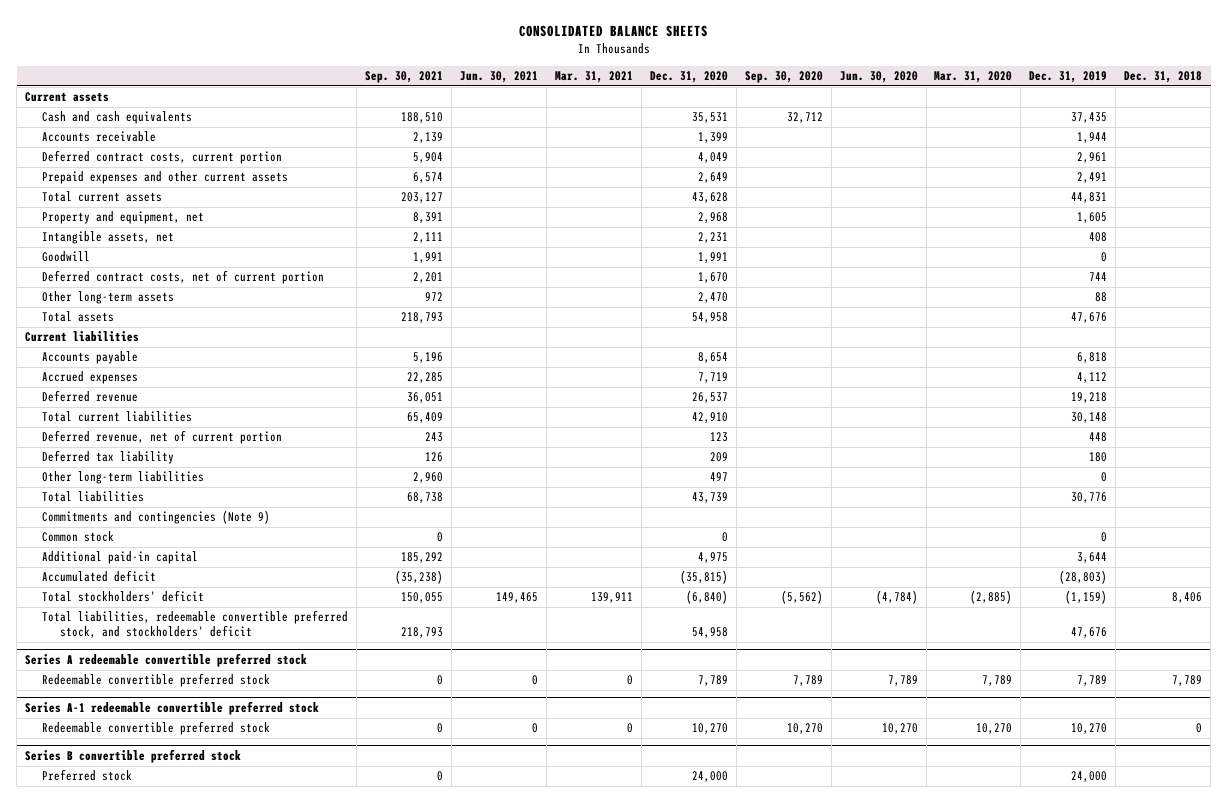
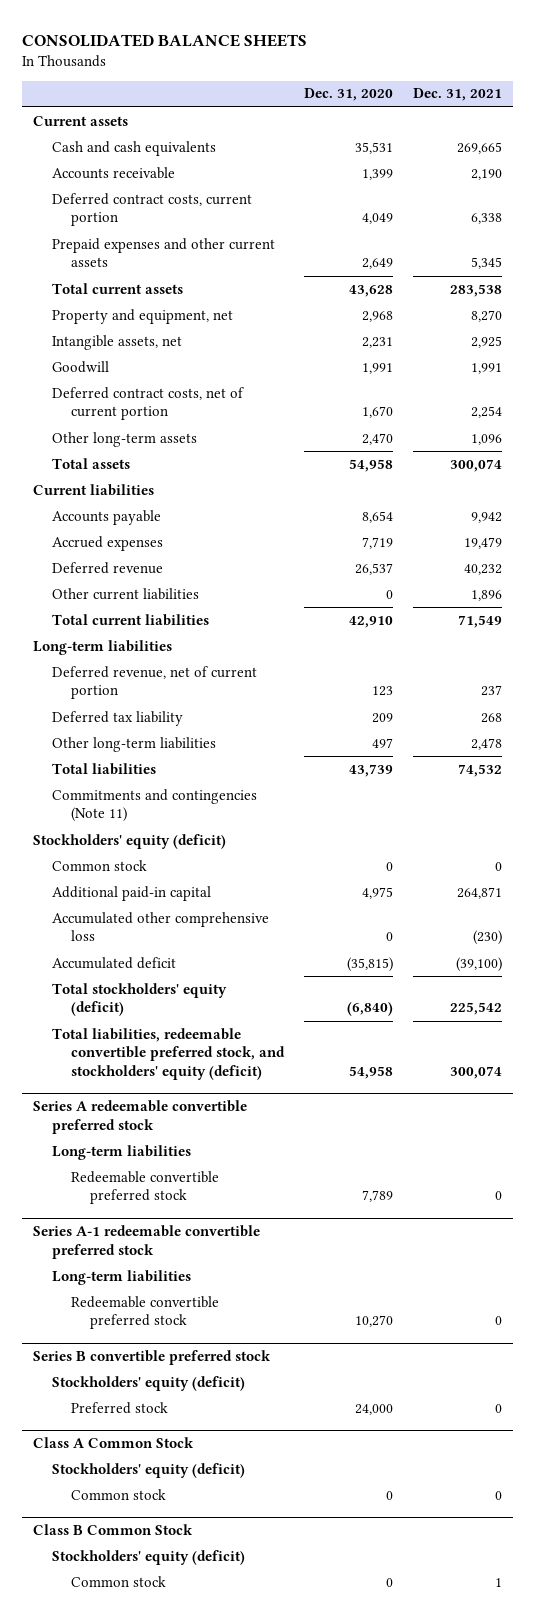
[365,71,444,84] Sep. 30, 2021 -> none
[460,71,539,84] Jun. 30, 2021 -> none
[555,71,634,84] Mar. 31, 2021 -> none
[744,71,823,84] Sep. 30, 2020 -> none
[839,71,918,84] Jun. 30, 2020 -> none
[934,71,1013,84] Mar. 31, 2020 -> none
[1029,71,1108,84] Dec. 31, 2019 -> none
[1124,71,1203,84] Dec. 31, 2018 -> none
none -> [413,88,503,102] Dec. 31, 2021
none -> [51,587,199,600] Other current liabilities
none -> [32,639,172,655] Long-term liabilities
[42,510,271,525] Commitments and contingencies (Note 9) -> [51,788,257,823] Commitments and contingencies (Note 11)
none -> [32,833,226,849] Stockholders' equity (deficit)
none -> [51,911,269,942] Accumulated other comprehensive loss
[42,590,205,603] Total stockholders' deficit -> [51,982,227,1017] Total stockholders' equity (deficit)
[42,610,349,639] Total liabilities, redeemable convertible preferred stock, and stockholders' deficit -> [51,1027,285,1080] Total liabilities, redeemable convertible preferred stock, and stockholders' equity (deficit)
none -> [51,1144,191,1160] Long-term liabilities
none -> [51,1269,191,1285] Long-term liabilities
none -> [51,1375,245,1391] Stockholders' equity (deficit)
none -> [32,1437,194,1449] Class A Common Stock
none -> [51,1462,245,1478] Stockholders' equity (deficit)
none -> [70,1488,166,1500] Common stock
none -> [32,1524,193,1536] Class B Common Stock
none -> [51,1549,245,1565] Stockholders' equity (deficit)
none -> [70,1575,166,1587] Common stock

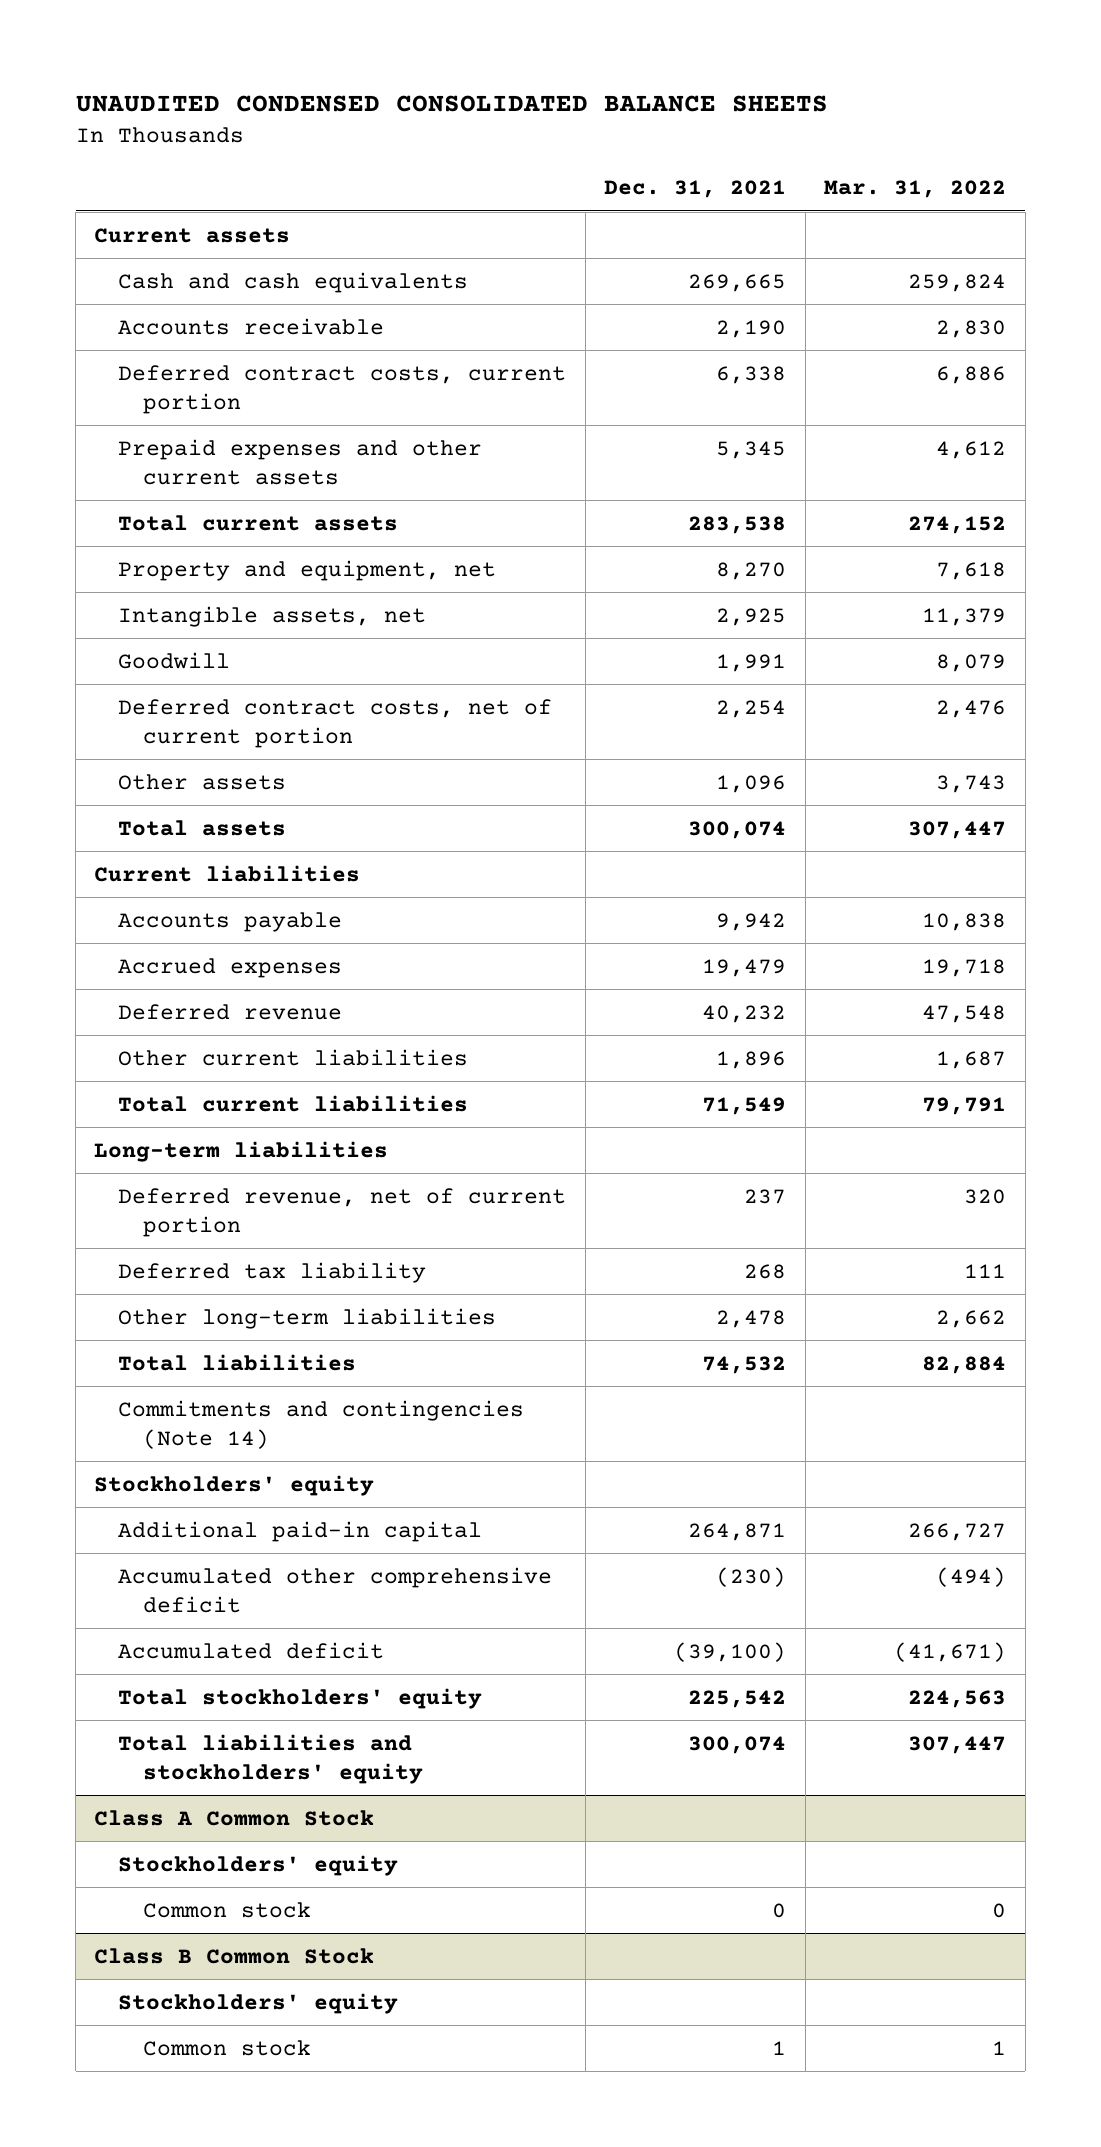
[22,33,308,47] CONSOLIDATED BALANCE SHEETS -> [75,94,828,112] UNAUDITED CONDENSED CONSOLIDATED BALANCE SHEETS
[304,88,394,102] Dec. 31, 2020 -> none
none -> [824,180,1007,199] Mar. 31, 2022
[51,431,197,447] Other long-term assets -> [118,773,287,790] Other assets
[51,859,147,871] Common stock -> none
[51,788,257,823] Commitments and contingencies (Note 11) -> [118,1399,525,1449] Commitments and contingencies (Note 14)
[32,833,226,849] Stockholders' equity (deficit) -> [94,1474,375,1496] Stockholders' equity
[51,911,269,942] Accumulated other comprehensive loss -> [118,1566,553,1613] Accumulated other comprehensive deficit
[32,1100,247,1134] Series A redeemable convertible preferred stock -> none
[51,1144,191,1160] Long-term liabilities -> none
[70,1170,219,1205] Redeemable convertible preferred stock -> none
[32,1225,260,1259] Series A-1 redeemable convertible preferred stock -> none
[51,1269,191,1285] Long-term liabilities -> none
[70,1295,219,1330] Redeemable convertible preferred stock -> none
[32,1350,271,1366] Series B convertible preferred stock -> none
[51,1375,245,1391] Stockholders' equity (deficit) -> none
[70,1401,168,1414] Preferred stock -> none
[51,982,227,1017] Total stockholders' equity (deficit) -> [118,1687,483,1709] Total stockholders' equity
[51,1027,285,1080] Total liabilities, redeemable convertible preferred stock, and stockholders' equity (deficit) -> [118,1733,423,1784] Total liabilities and stockholders' equity
[51,1462,245,1478] Stockholders' equity (deficit) -> [118,1854,399,1876] Stockholders' equity
[51,1549,245,1565] Stockholders' equity (deficit) -> [118,1992,399,2014] Stockholders' equity

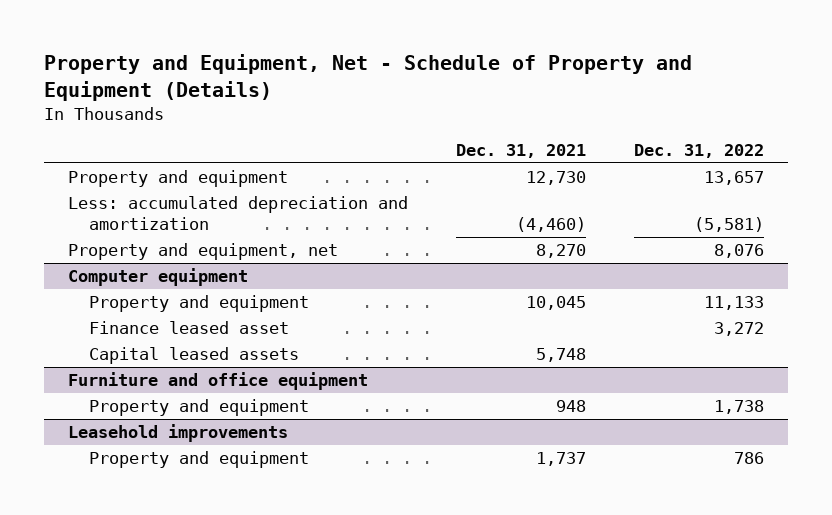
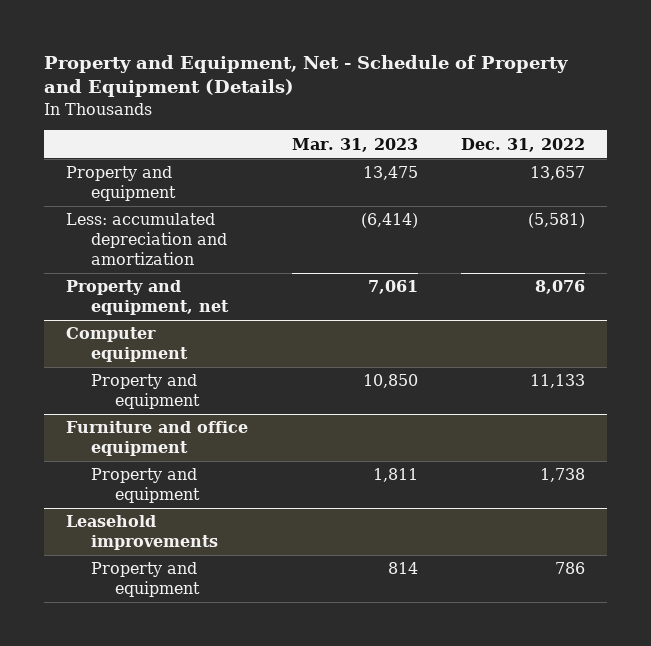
[455,144,586,159] Dec. 31, 2021 -> none
none -> [291,137,418,152] Mar. 31, 2023
[88,321,289,335] Finance leased asset -> none
[88,347,299,365] Capital leased assets -> none

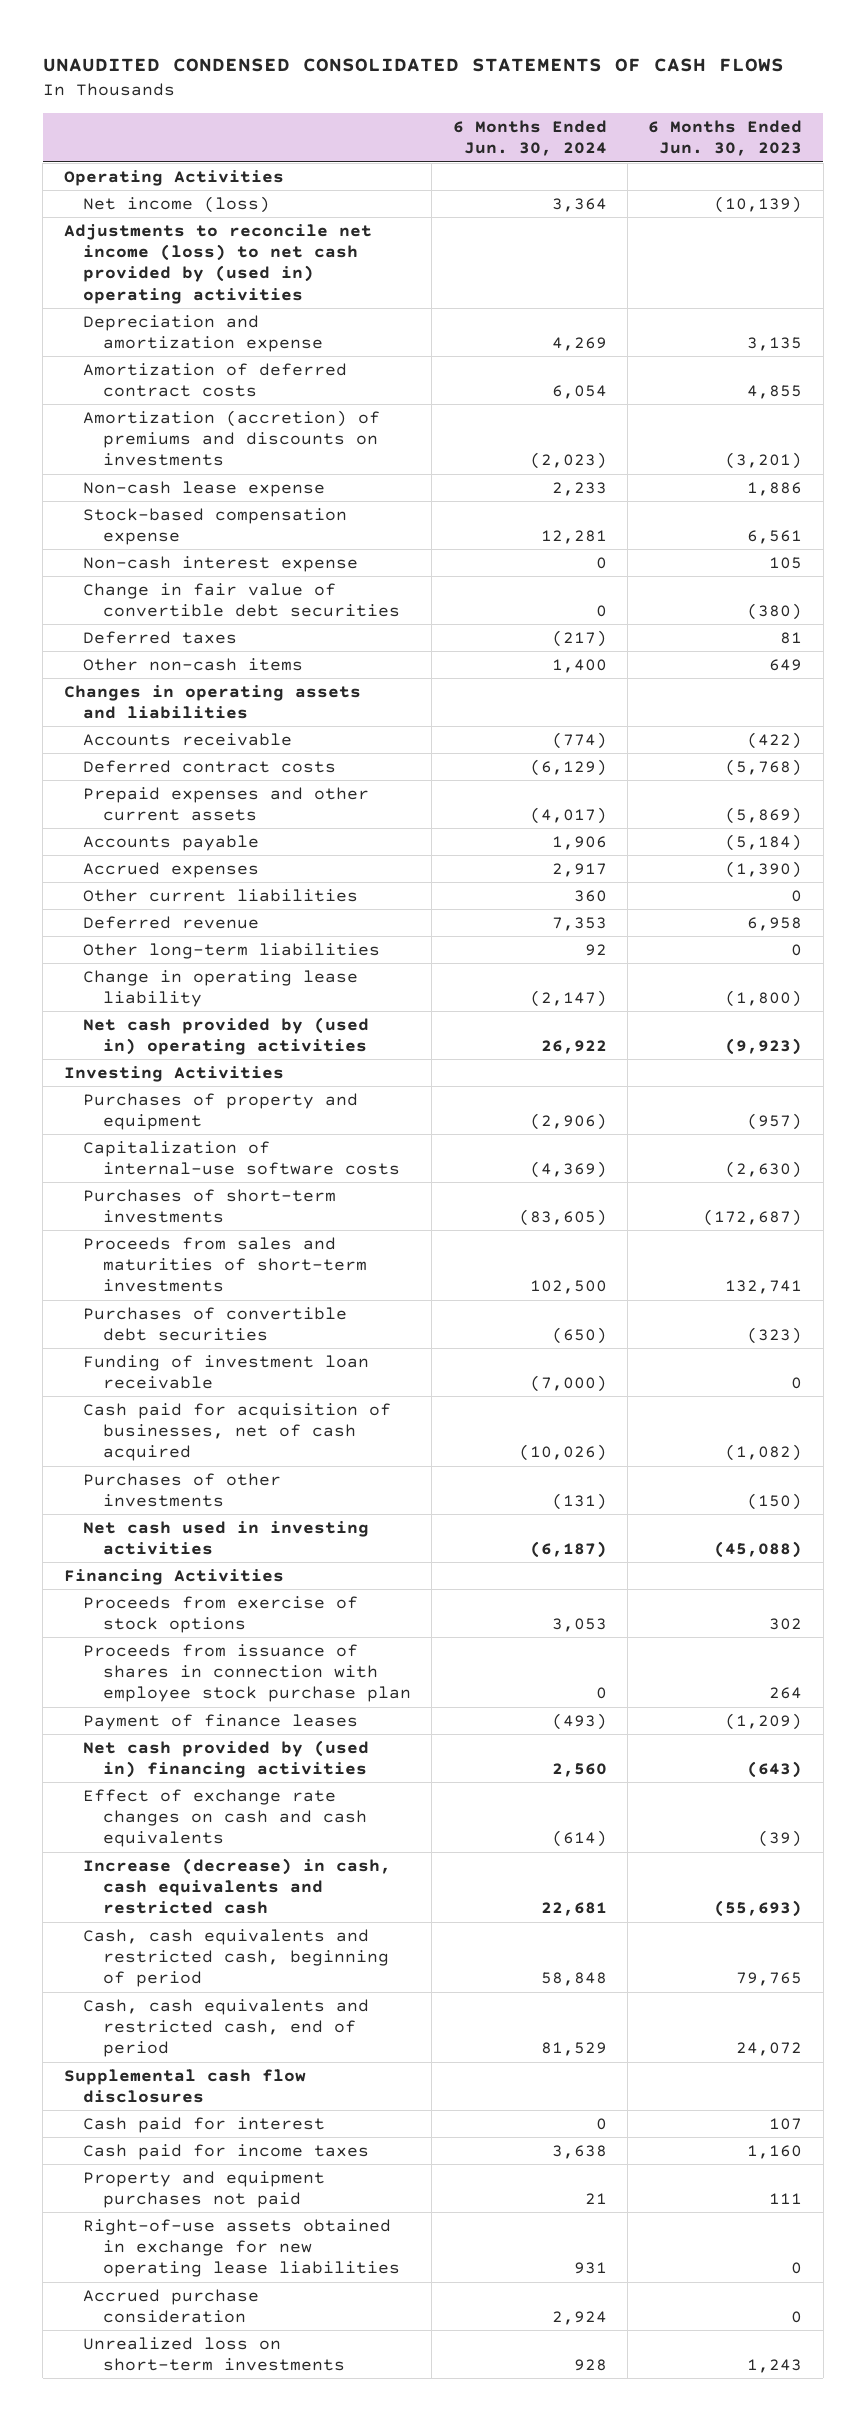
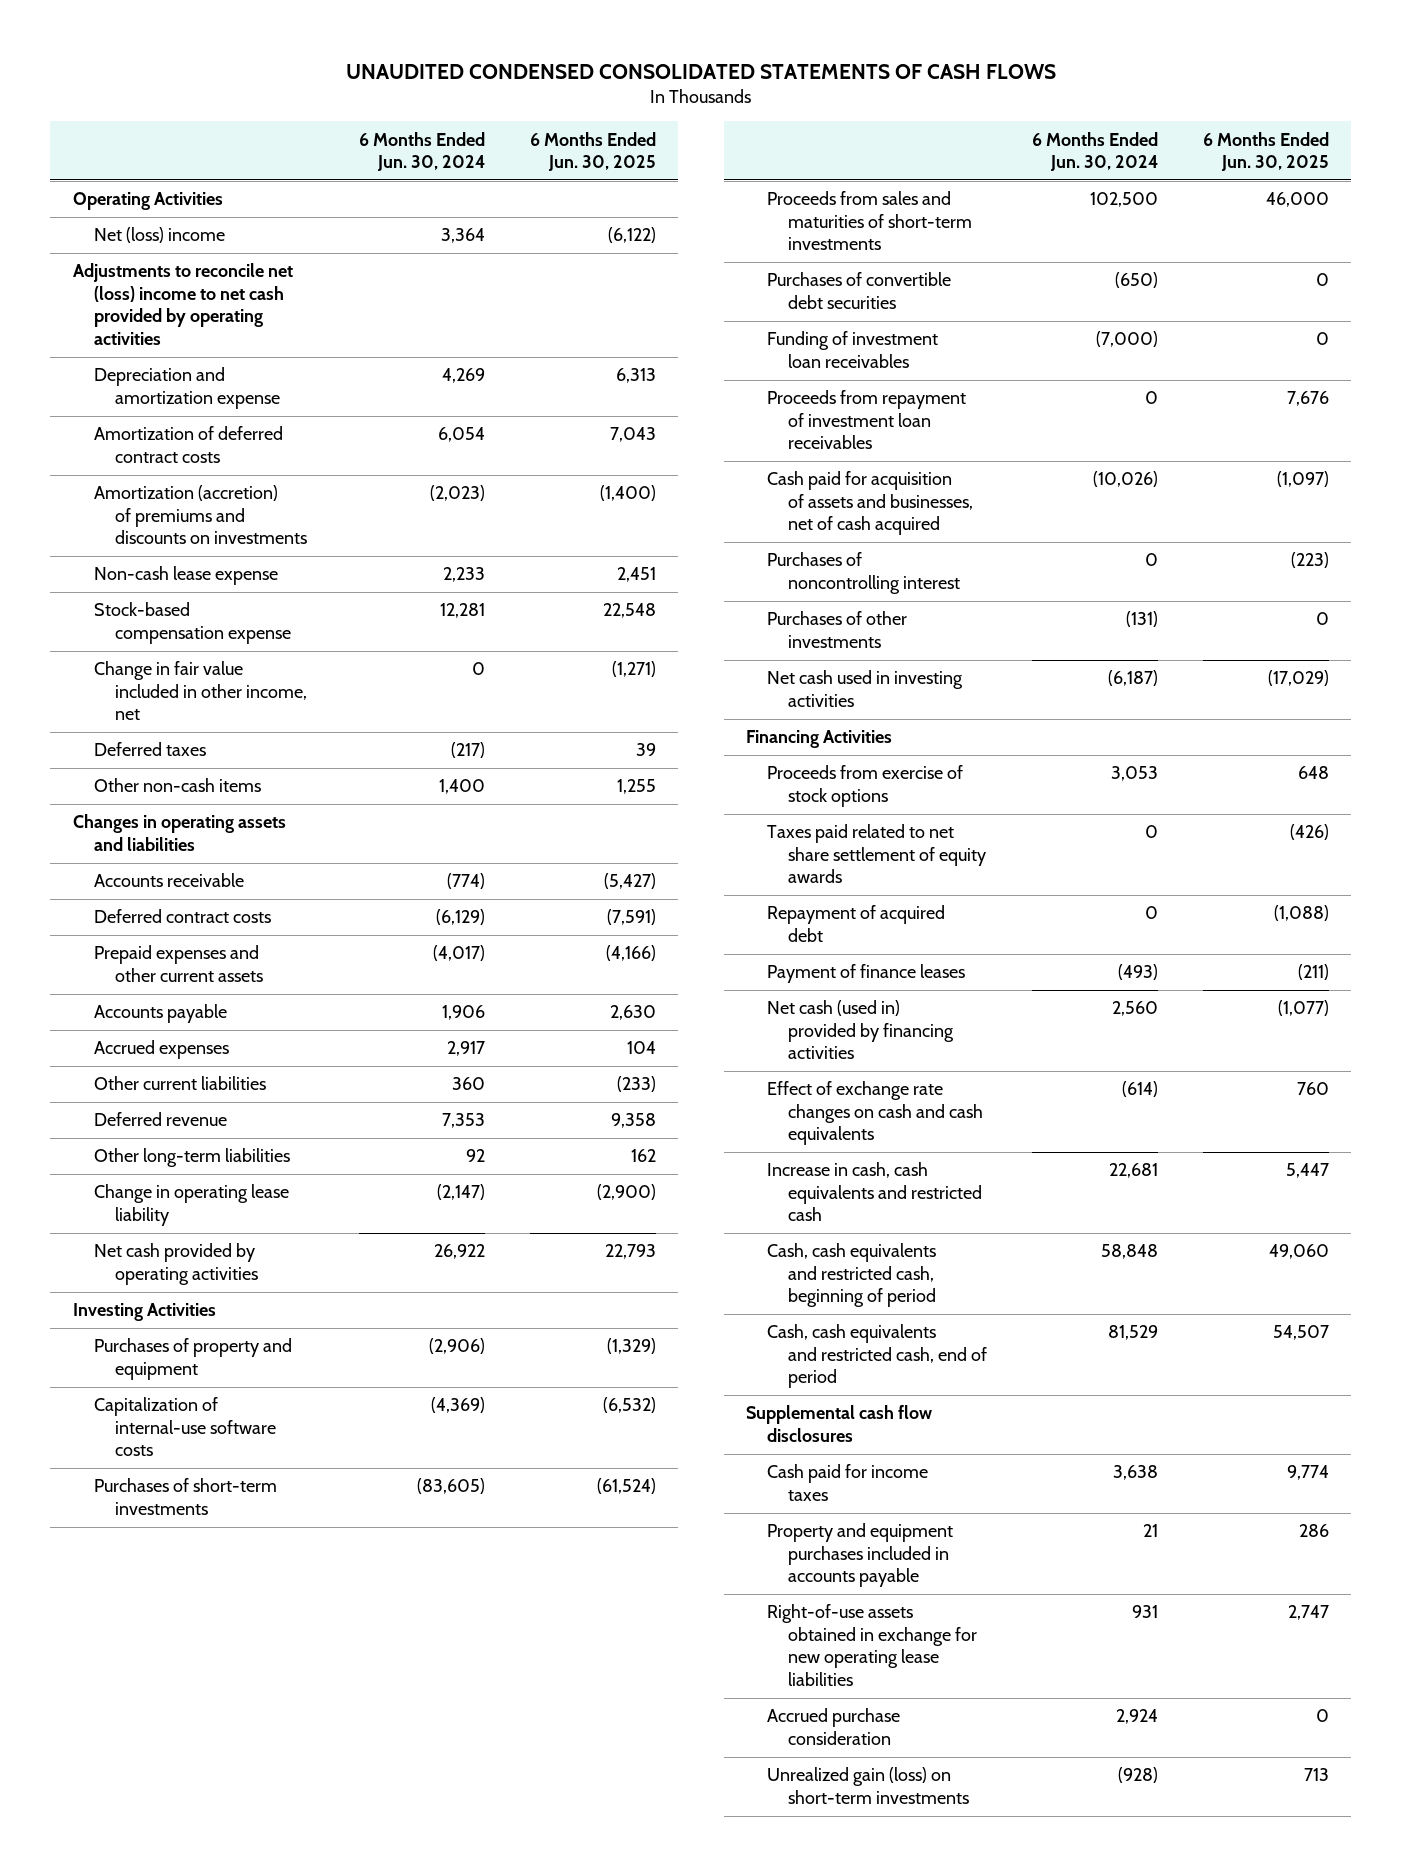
[648,120,803,157] 6 Months Ended Jun. 30, 2023 -> none
none -> [529,131,656,172] 6 Months Ended Jun. 30, 2025
[83,195,271,213] Net income (loss) -> [93,227,225,244] Net (loss) income
[63,223,372,304] Adjustments to reconcile net income (loss) to net cash provided by (used in) operating activities -> [72,263,293,345] Adjustments to reconcile net (loss) income to net cash provided by operating activities
[83,555,359,572] Non-cash interest expense -> none
[83,582,400,618] Change in fair value of convertible debt securities -> none
none -> [93,661,308,721] Change in fair value included in other income, net
[83,1016,370,1056] Net cash provided by (used in) operating activities -> [93,1243,259,1285] Net cash provided by operating activities
[83,1354,370,1390] Funding of investment loan receivable -> [767,331,939,368] Funding of investment loan receivables
none -> [767,390,967,450] Proceeds from repayment of investment loan receivables
[83,1402,392,1462] Cash paid for acquisition of businesses, net of cash acquired -> [767,471,974,536] Cash paid for acquisition of assets and businesses, net of cash acquired
none -> [767,552,961,594] Purchases of noncontrolling interest
[83,1643,411,1703] Proceeds from issuance of shares in connection with employee stock purchase plan -> none
none -> [767,824,987,884] Taxes paid related to net share settlement of equity awards
none -> [767,905,946,942] Repayment of acquired debt
[83,1739,370,1779] Net cash provided by (used in) financing activities -> [767,1000,955,1060] Net cash (used in) provided by financing activities
[83,1857,392,1915] Increase (decrease) in cash, cash equivalents and restricted cash -> [767,1162,983,1222] Increase in cash, cash equivalents and restricted cash
[83,2116,326,2133] Cash paid for interest -> none
[83,2170,326,2209] Property and equipment purchases not paid -> none
none -> [767,1523,954,1588] Property and equipment purchases included in accounts payable
[83,2336,345,2372] Unrealized loss on short-term investments -> [767,1767,970,1804] Unrealized gain (loss) on short-term investments
[573,2359,607,2372] 928 -> [1118,1767,1159,1784] (928)

